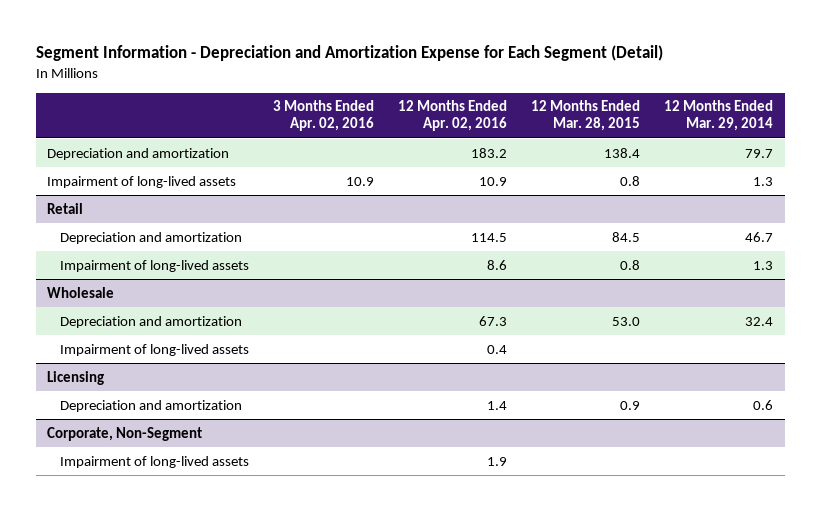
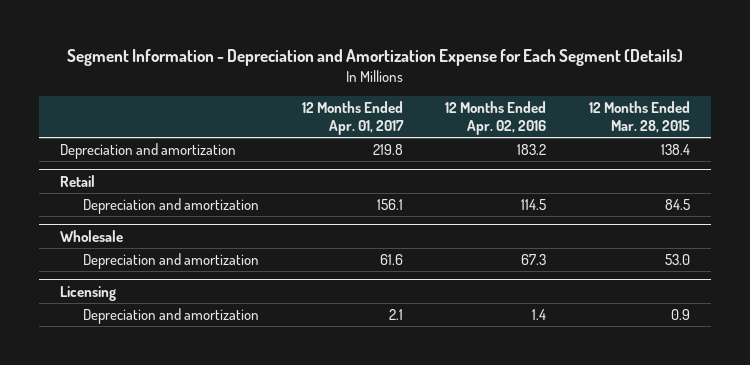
[35,45,663,62] Segment Information - Depreciation and Amortization Expense for Each Segment (Detail) -> [67,48,684,66] Segment Information - Depreciation and Amortization Expense for Each Segment (Details)
[273,100,375,132] 3 Months Ended Apr. 02, 2016 -> none
[663,100,773,132] 12 Months Ended Mar. 29, 2014 -> none
none -> [301,101,404,136] 12 Months Ended Apr. 01, 2017
[47,175,237,188] Impairment of long-lived assets -> none
[60,259,250,272] Impairment of long-lived assets -> none
[60,343,250,356] Impairment of long-lived assets -> none
[47,426,203,441] Corporate, Non-Segment -> none
[60,455,250,468] Impairment of long-lived assets -> none

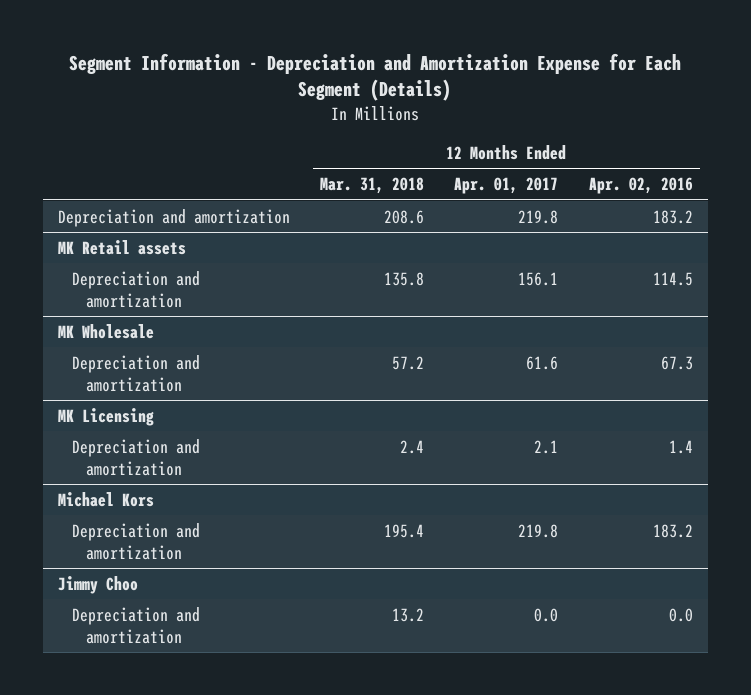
[588,101,690,134] 12 Months Ended Mar. 28, 2015 -> none
none -> [320,177,425,195] Mar. 31, 2018
[60,174,96,187] Retail -> [57,239,186,255] MK Retail assets
[60,229,124,242] Wholesale -> [57,323,154,339] MK Wholesale
[60,285,117,301] Licensing -> [57,407,154,426] MK Licensing
none -> [57,491,154,507] Michael Kors
none -> [71,522,200,560] Depreciation and amortization
none -> [57,575,138,594] Jimmy Choo
none -> [71,606,200,644] Depreciation and amortization

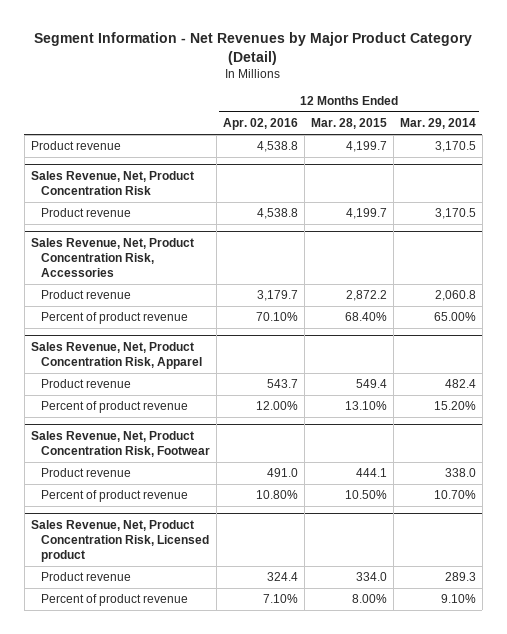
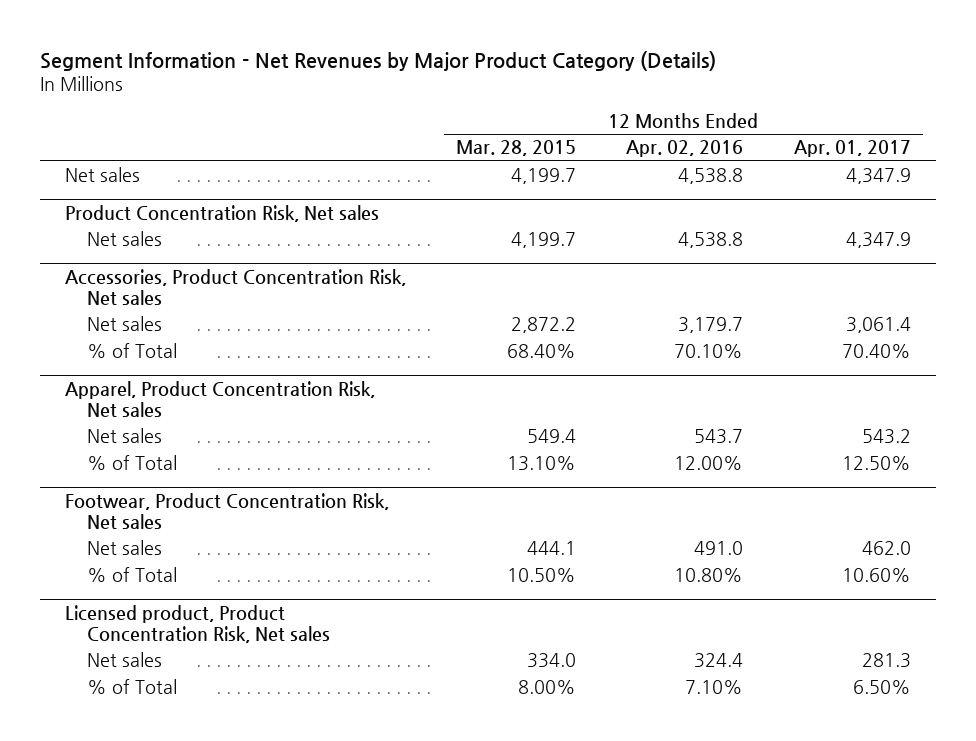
[34,32,473,65] Segment Information - Net Revenues by Major Product Category (Detail) -> [39,50,716,71] Segment Information - Net Revenues by Major Product Category (Details)
[399,118,476,130] Mar. 29, 2014 -> none
none -> [793,140,911,158] Apr. 01, 2017
[30,141,121,151] Product revenue -> [64,167,140,183] Net sales
[30,170,194,196] Sales Revenue, Net, Product Concentration Risk -> [64,204,379,222] Product Concentration Risk, Net sales
[40,208,131,218] Product revenue -> [87,231,163,247] Net sales
[30,237,194,278] Sales Revenue, Net, Product Concentration Risk, Accessories -> [64,268,406,305] Accessories, Product Concentration Risk, Net sales
[40,290,131,300] Product revenue -> [87,316,163,332] Net sales
[40,312,188,325] Percent of product revenue -> [87,343,178,359] % of Total
[30,341,202,370] Sales Revenue, Net, Product Concentration Risk, Apparel -> [64,380,375,417] Apparel, Product Concentration Risk, Net sales
[40,379,131,389] Product revenue -> [87,428,163,444] Net sales
[40,401,188,414] Percent of product revenue -> [87,455,178,471] % of Total
[30,430,210,458] Sales Revenue, Net, Product Concentration Risk, Footwear -> [64,492,389,529] Footwear, Product Concentration Risk, Net sales
[40,468,131,478] Product revenue -> [87,540,163,556] Net sales
[40,490,188,503] Percent of product revenue -> [87,567,178,583] % of Total
[30,519,209,563] Sales Revenue, Net, Product Concentration Risk, Licensed product -> [64,604,331,643] Licensed product, Product Concentration Risk, Net sales
[40,572,131,582] Product revenue -> [87,652,163,668] Net sales
[40,594,188,607] Percent of product revenue -> [87,679,178,695] % of Total

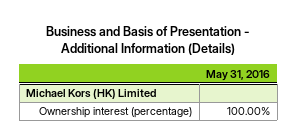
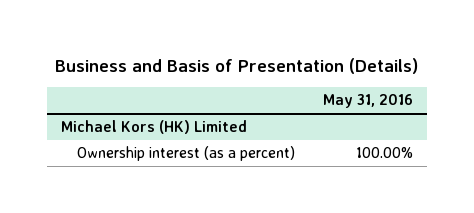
[46,26,251,56] Business and Basis of Presentation - Additional Information (Details) -> [55,57,419,74] Business and Basis of Presentation (Details)
[39,107,193,119] Ownership interest (percentage) -> [77,146,296,162] Ownership interest (as a percent)

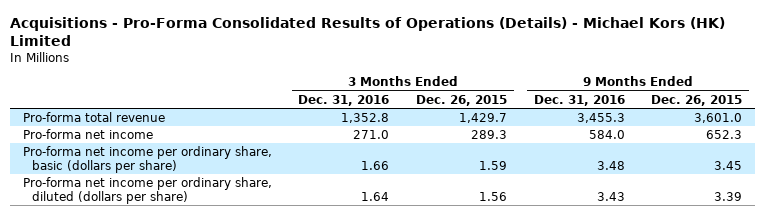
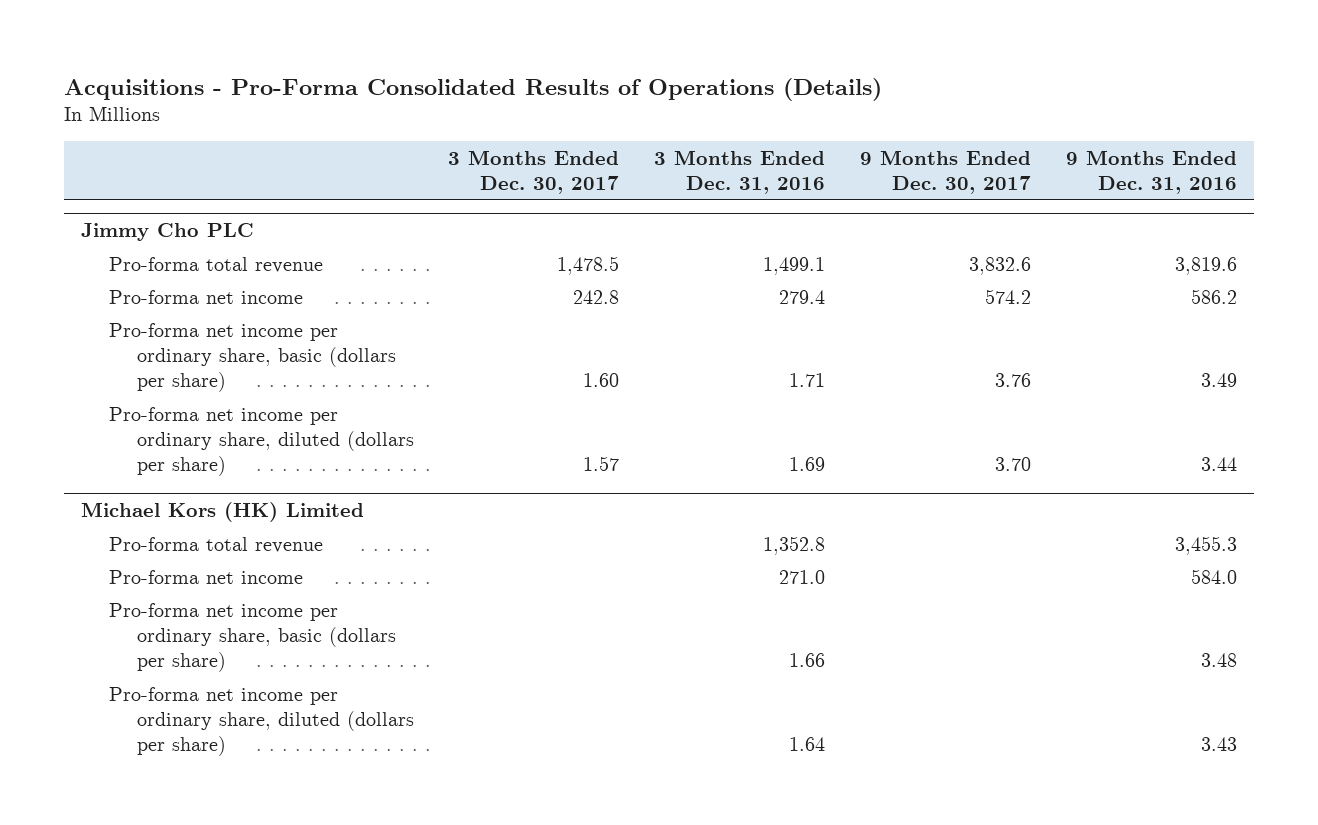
[9,16,725,46] Acquisitions - Pro-Forma Consolidated Results of Operations (Details) - Michael Kors (HK) Limited -> [63,77,882,101] Acquisitions - Pro-Forma Consolidated Results of Operations (Details)
[416,94,508,106] Dec. 26, 2015 -> none
[651,94,743,106] Dec. 26, 2015 -> none
none -> [448,149,620,194] 3 Months Ended Dec. 30, 2017
none -> [860,149,1032,194] 9 Months Ended Dec. 30, 2017
none -> [81,223,255,242] Jimmy Cho PLC
none -> [108,256,323,273] Pro-forma total revenue
none -> [108,289,303,304] Pro-forma net income
none -> [108,322,396,392] Pro-forma net income per ordinary share, basic (dollars per share)
none -> [108,406,414,476] Pro-forma net income per ordinary share, diluted (dollars per share)
none -> [81,502,365,523] Michael Kors (HK) Limited

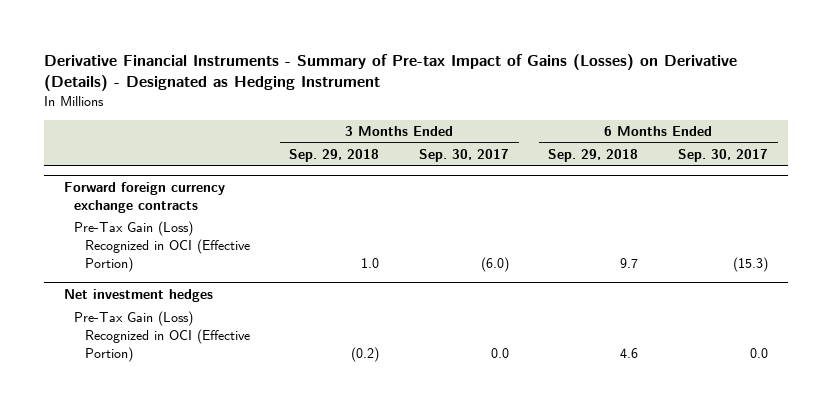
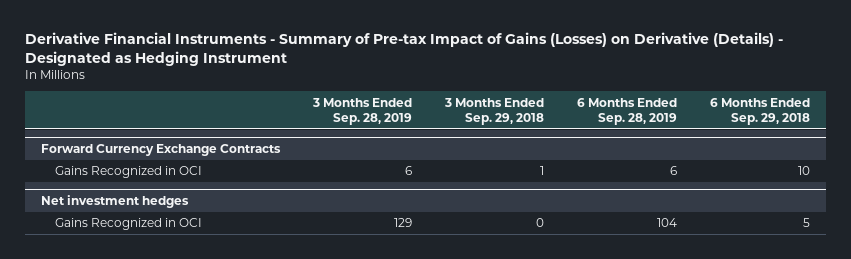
[418,149,509,163] Sep. 30, 2017 -> none
[677,149,768,163] Sep. 30, 2017 -> none
none -> [312,97,413,126] 3 Months Ended Sep. 28, 2019
none -> [576,97,677,126] 6 Months Ended Sep. 28, 2019
[74,221,250,272] Pre-Tax Gain (Loss) Recognized in OCI (Effective Portion) -> none
[63,182,225,213] Forward foreign currency exchange contracts -> [41,144,282,157] Forward Currency Exchange Contracts
none -> [55,166,203,179] Gains Recognized in OCI
[74,311,250,362] Pre-Tax Gain (Loss) Recognized in OCI (Effective Portion) -> none
none -> [55,218,203,231] Gains Recognized in OCI

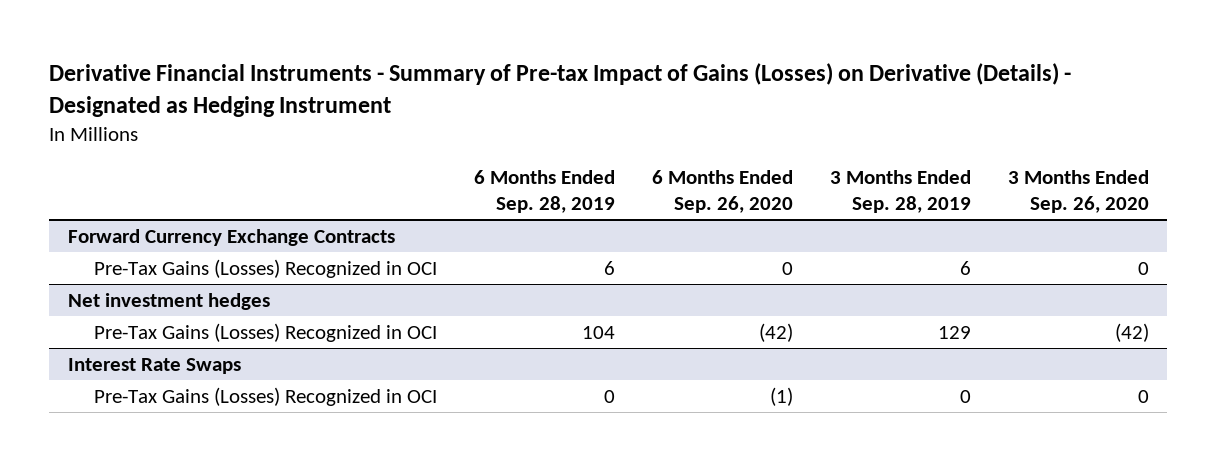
[444,97,545,126] 3 Months Ended Sep. 29, 2018 -> none
[709,97,810,126] 6 Months Ended Sep. 29, 2018 -> none
none -> [651,169,793,214] 6 Months Ended Sep. 26, 2020
none -> [1007,169,1149,214] 3 Months Ended Sep. 26, 2020
[55,166,203,179] Gains Recognized in OCI -> [93,258,437,278] Pre-Tax Gains (Losses) Recognized in OCI
[55,218,203,231] Gains Recognized in OCI -> [93,322,437,342] Pre-Tax Gains (Losses) Recognized in OCI
none -> [67,357,241,374] Interest Rate Swaps
none -> [93,386,437,406] Pre-Tax Gains (Losses) Recognized in OCI

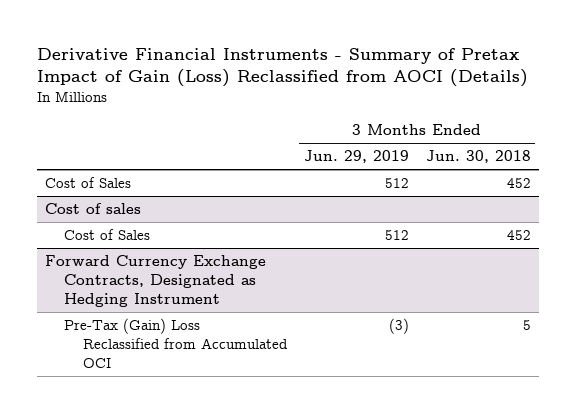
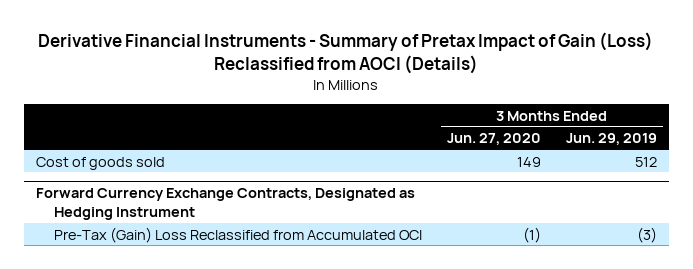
[425,150,531,164] Jun. 30, 2018 -> none
none -> [446,133,541,146] Jun. 27, 2020
[45,203,142,215] Cost of sales -> none
[63,229,150,241] Cost of Sales -> none
[45,177,132,189] Cost of Sales -> [36,156,166,170] Cost of goods sold

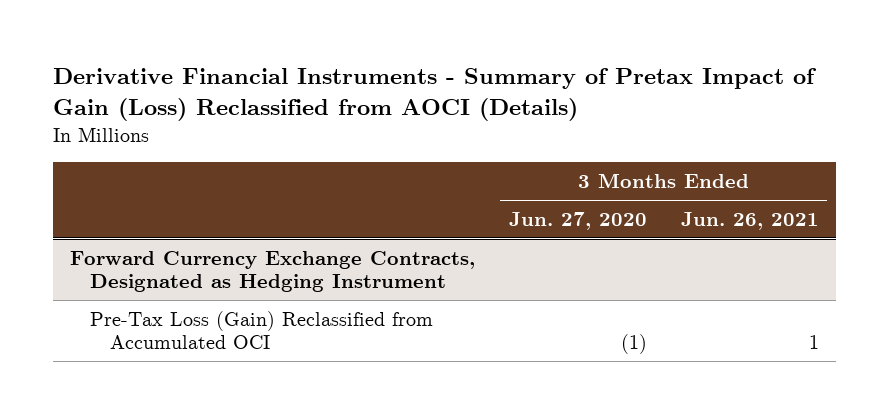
[565,133,657,146] Jun. 29, 2019 -> none
none -> [680,211,819,230] Jun. 26, 2021
[36,156,166,170] Cost of goods sold -> none
[54,226,423,243] Pre-Tax (Gain) Loss Reclassified from Accumulated OCI -> [89,310,433,350] Pre-Tax Loss (Gain) Reclassified from Accumulated OCI

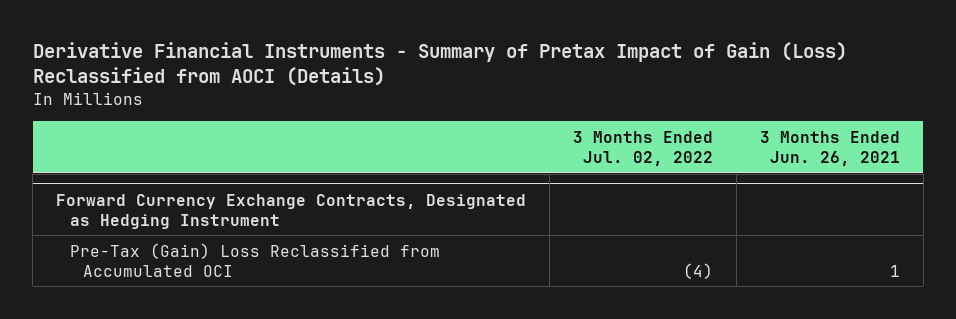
[508,211,647,230] Jun. 27, 2020 -> none
none -> [573,131,714,167] 3 Months Ended Jul. 02, 2022
[89,310,433,350] Pre-Tax Loss (Gain) Reclassified from Accumulated OCI -> [69,242,440,277] Pre-Tax (Gain) Loss Reclassified from Accumulated OCI

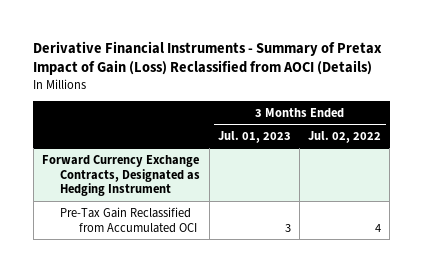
[759,131,900,167] 3 Months Ended Jun. 26, 2021 -> none
none -> [217,130,291,143] Jul. 01, 2023
[69,242,440,277] Pre-Tax (Gain) Loss Reclassified from Accumulated OCI -> [60,206,197,233] Pre-Tax Gain Reclassified from Accumulated OCI
[683,262,714,279] (4) -> [375,223,382,232] 4

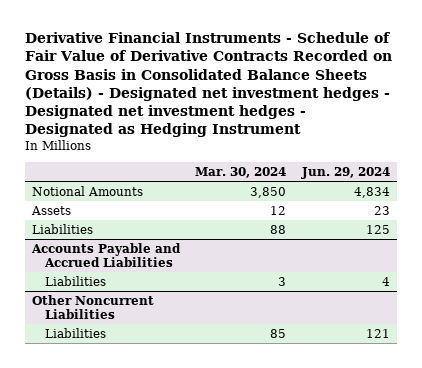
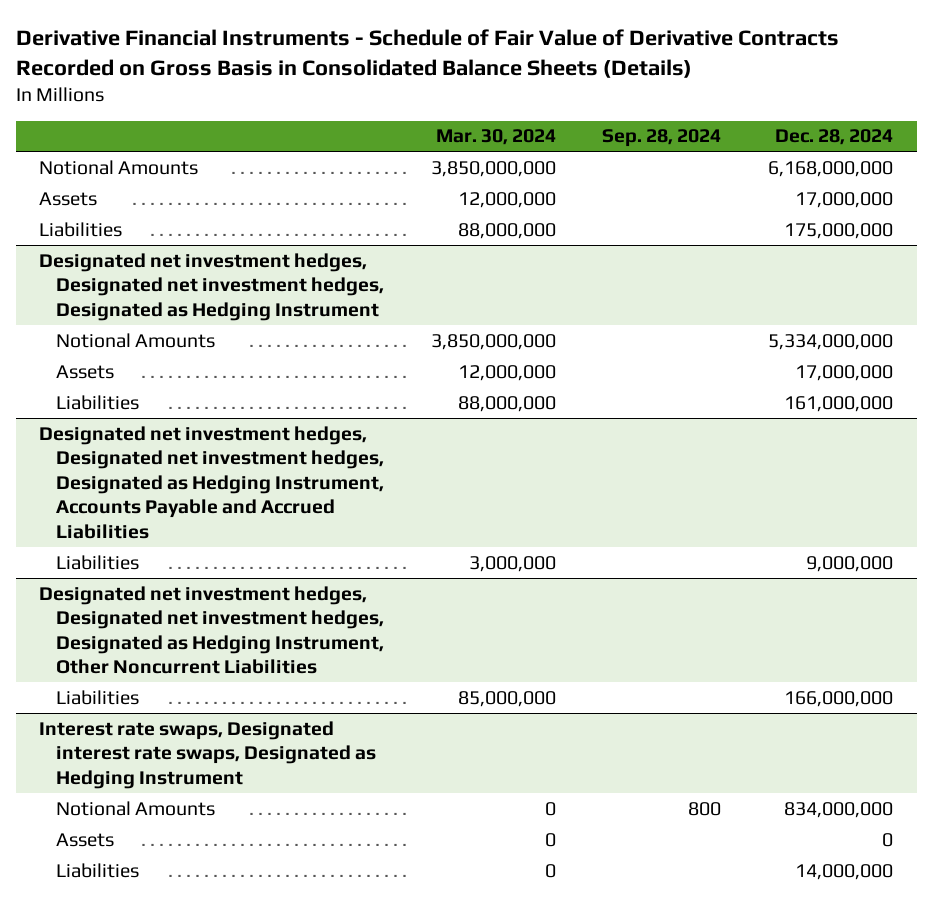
[24,31,392,138] Derivative Financial Instruments - Schedule of Fair Value of Derivative Contracts Recorded on Gross Basis in Consolidated Balance Sheets (Details) - Designated net investment hedges - Designated net investment hedges - Designated as Hedging Instrument -> [15,29,839,79] Derivative Financial Instruments - Schedule of Fair Value of Derivative Contracts Recorded on Gross Basis in Consolidated Balance Sheets (Details)
[300,166,390,179] Jun. 29, 2024 -> none
none -> [602,129,722,148] Sep. 28, 2024
none -> [775,129,894,146] Dec. 28, 2024
[31,242,182,267] Accounts Payable and Accrued Liabilities -> none
[32,294,155,319] Other Noncurrent Liabilities -> none
[250,186,287,198] 3,850 -> [430,160,556,177] 3,850,000,000
[270,205,287,215] 12 -> [457,191,556,208] 12,000,000
[270,224,287,234] 88 -> [457,222,556,239] 88,000,000
none -> [38,252,384,321] Designated net investment hedges, Designated net investment hedges, Designated as Hedging Instrument
none -> [55,332,215,348] Notional Amounts
none -> [55,364,114,379] Assets
[278,276,287,286] 3 -> [457,395,556,412] 88,000,000
none -> [38,425,384,539] Designated net investment hedges, Designated net investment hedges, Designated as Hedging Instrument, Accounts Payable and Accrued Liabilities
[270,328,287,338] 85 -> [468,555,556,572] 3,000,000
none -> [38,585,384,675] Designated net investment hedges, Designated net investment hedges, Designated as Hedging Instrument, Other Noncurrent Liabilities
none -> [55,689,139,705] Liabilities
none -> [38,720,376,789] Interest rate swaps, Designated interest rate swaps, Designated as Hedging Instrument
none -> [55,800,215,816] Notional Amounts
none -> [55,832,114,847] Assets
none -> [55,862,139,878] Liabilities

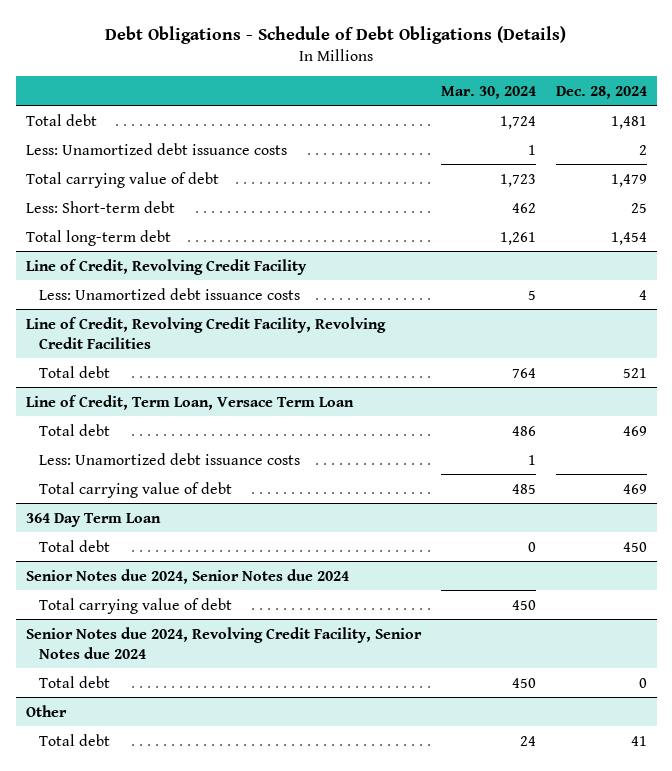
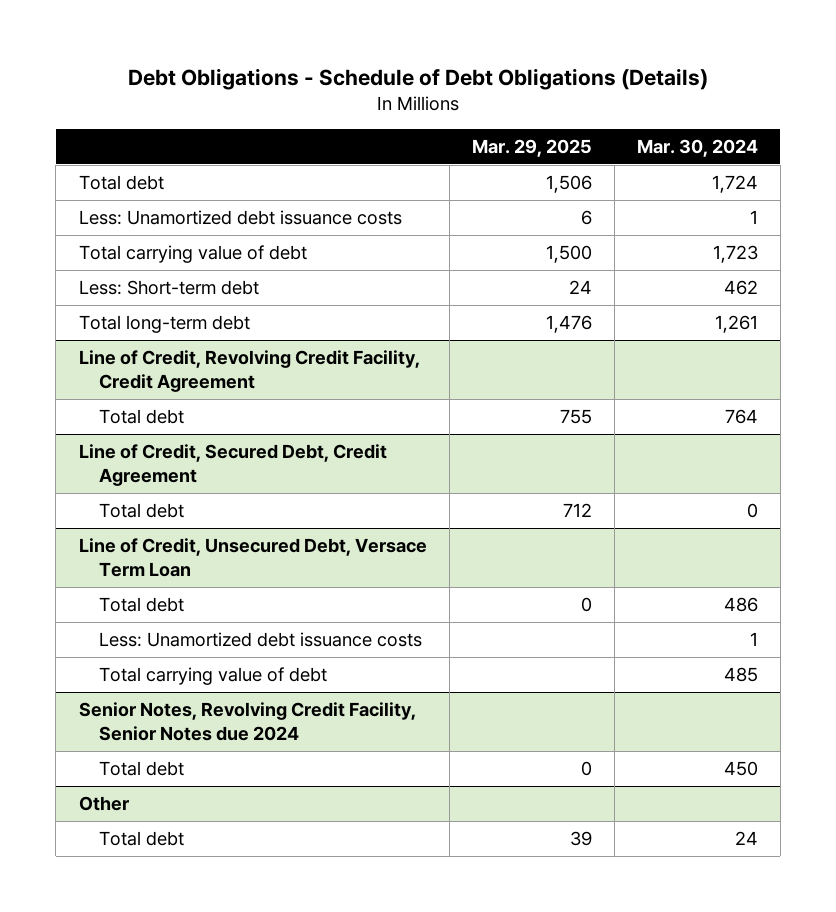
[555,85,647,99] Dec. 28, 2024 -> none
none -> [471,139,592,158] Mar. 29, 2025
[39,287,301,300] Less: Unamortized debt issuance costs -> none
[25,316,386,349] Line of Credit, Revolving Credit Facility, Revolving Credit Facilities -> none
[25,258,307,275] Line of Credit, Revolving Credit Facility -> [78,350,420,393] Line of Credit, Revolving Credit Facility, Credit Agreement
none -> [78,444,387,487] Line of Credit, Secured Debt, Credit Agreement
none -> [99,503,185,519] Total debt
[25,394,354,410] Line of Credit, Term Loan, Versace Term Loan -> [78,538,427,578] Line of Credit, Unsecured Debt, Versace Term Loan
[25,512,161,527] 364 Day Term Loan -> none
[39,539,111,552] Total debt -> none
[25,568,349,584] Senior Notes due 2024, Senior Notes due 2024 -> none
[39,597,233,614] Total carrying value of debt -> none
[25,626,422,659] Senior Notes due 2024, Revolving Credit Facility, Senior Notes due 2024 -> [78,702,416,742] Senior Notes, Revolving Credit Facility, Senior Notes due 2024

